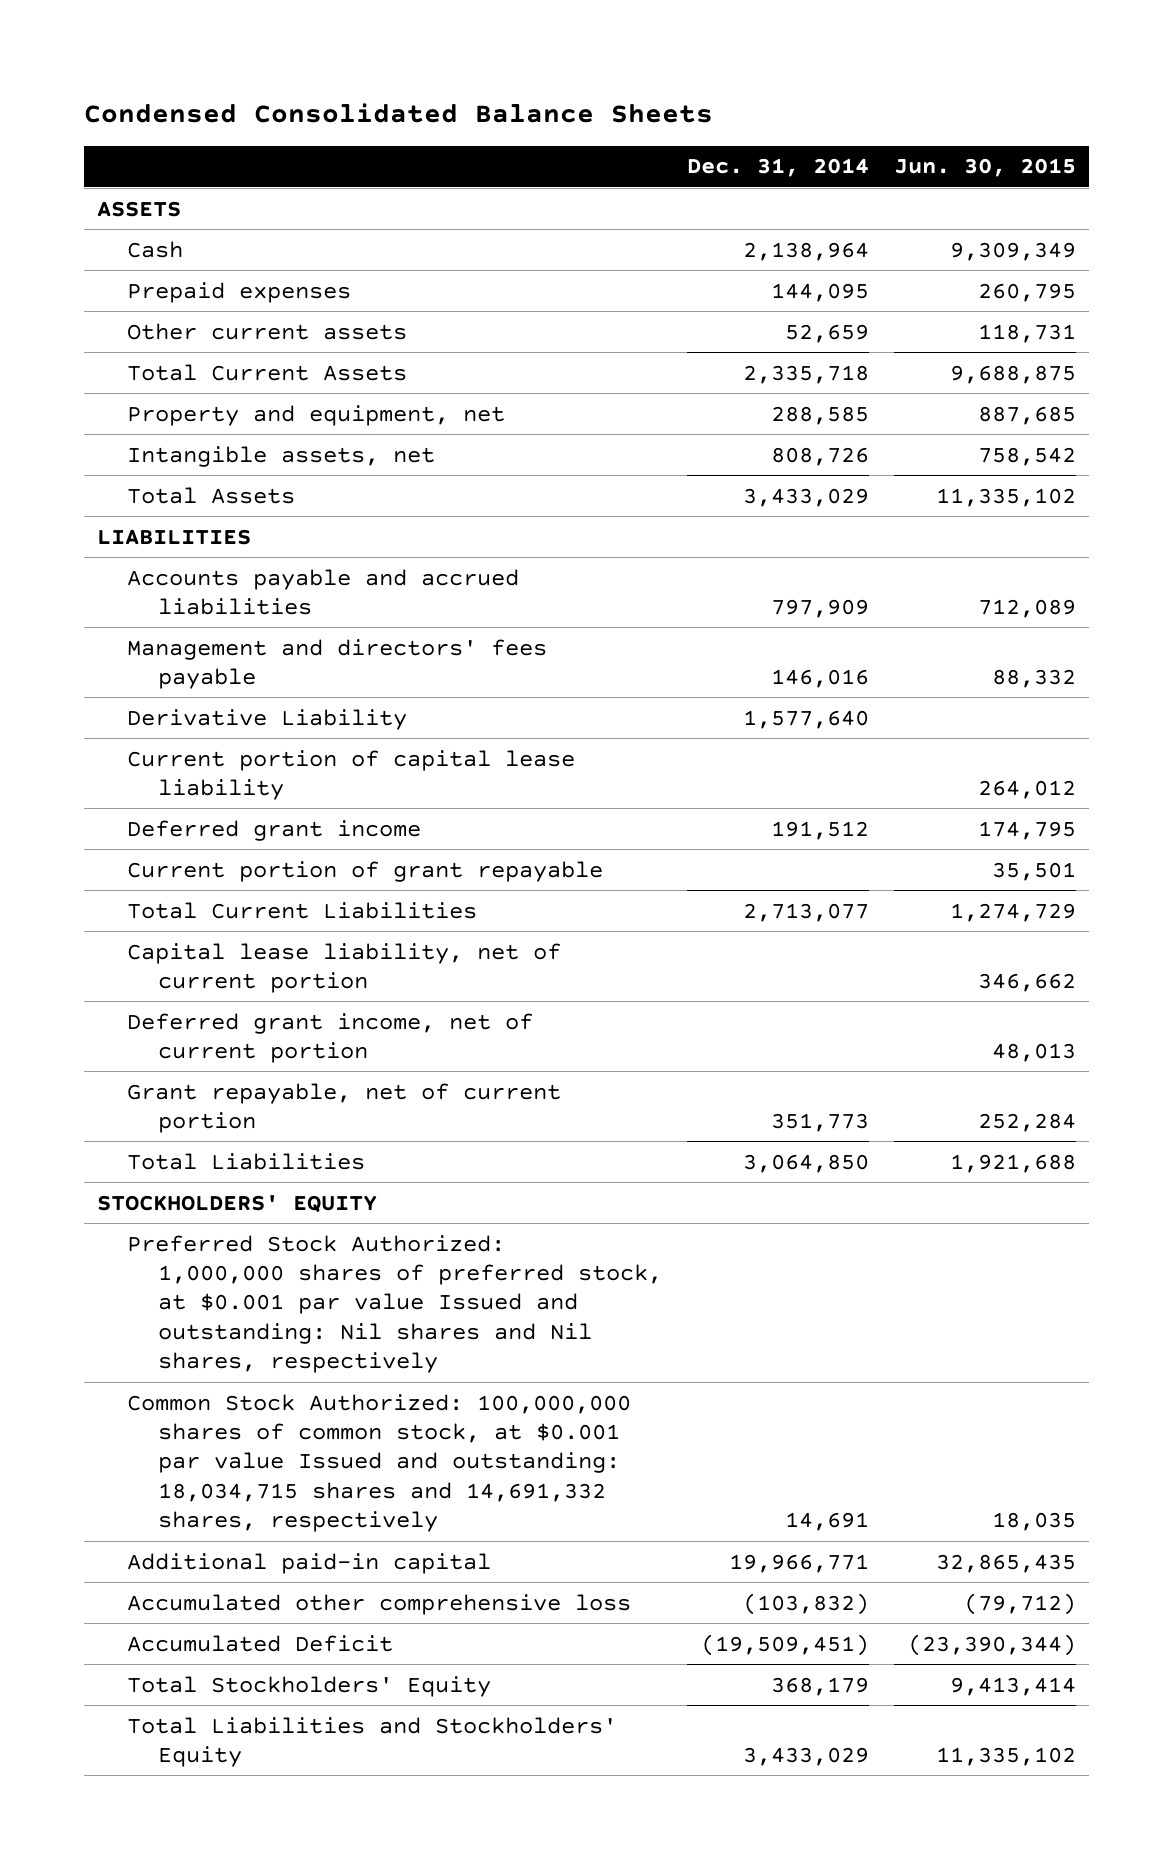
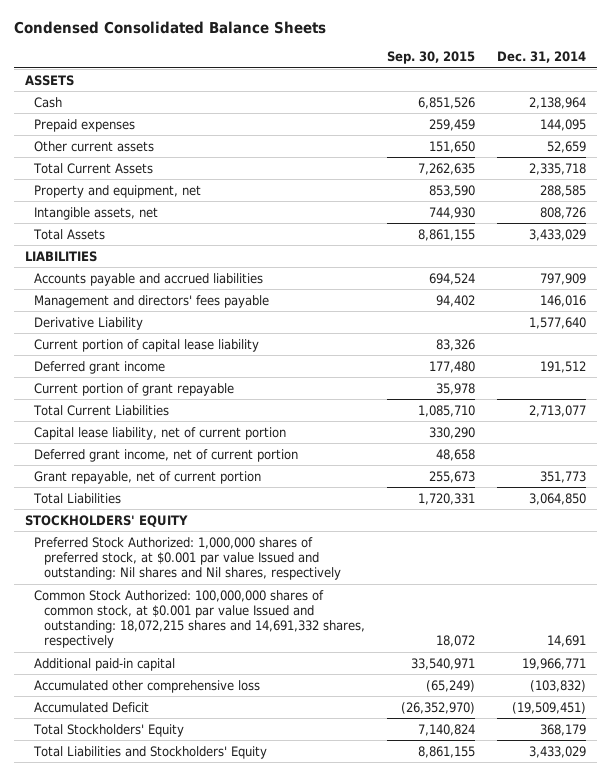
[894,158,1077,178] Jun. 30, 2015 -> none
none -> [386,51,475,65] Sep. 30, 2015
[127,1393,632,1533] Common Stock Authorized: 100,000,000 shares of common stock, at $0.001 par value Issued and outstanding: 18,034,715 shares and 14,691,332 shares, respectively -> [34,589,365,649] Common Stock Authorized: 100,000,000 shares of common stock, at $0.001 par value Issued and outstanding: 18,072,215 shares and 14,691,332 shares, respectively

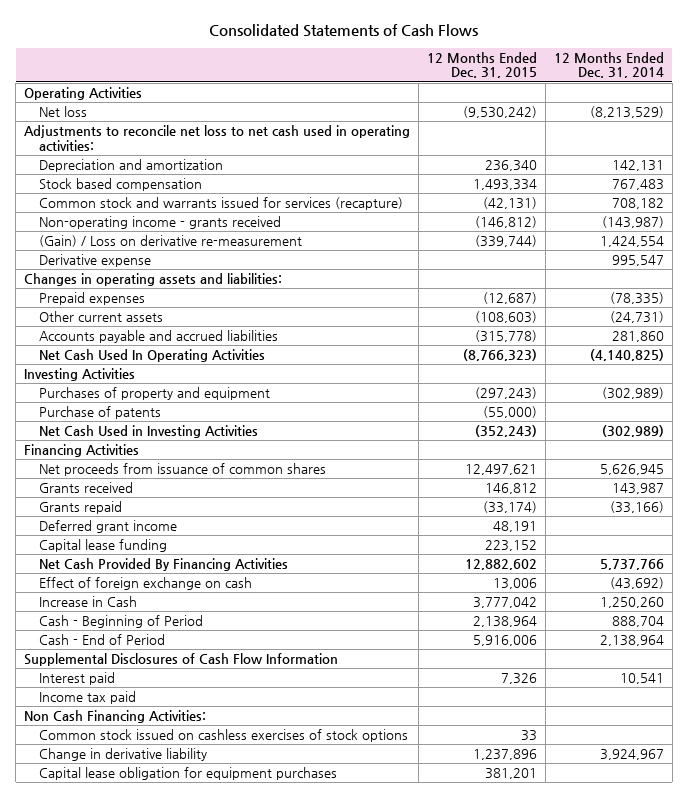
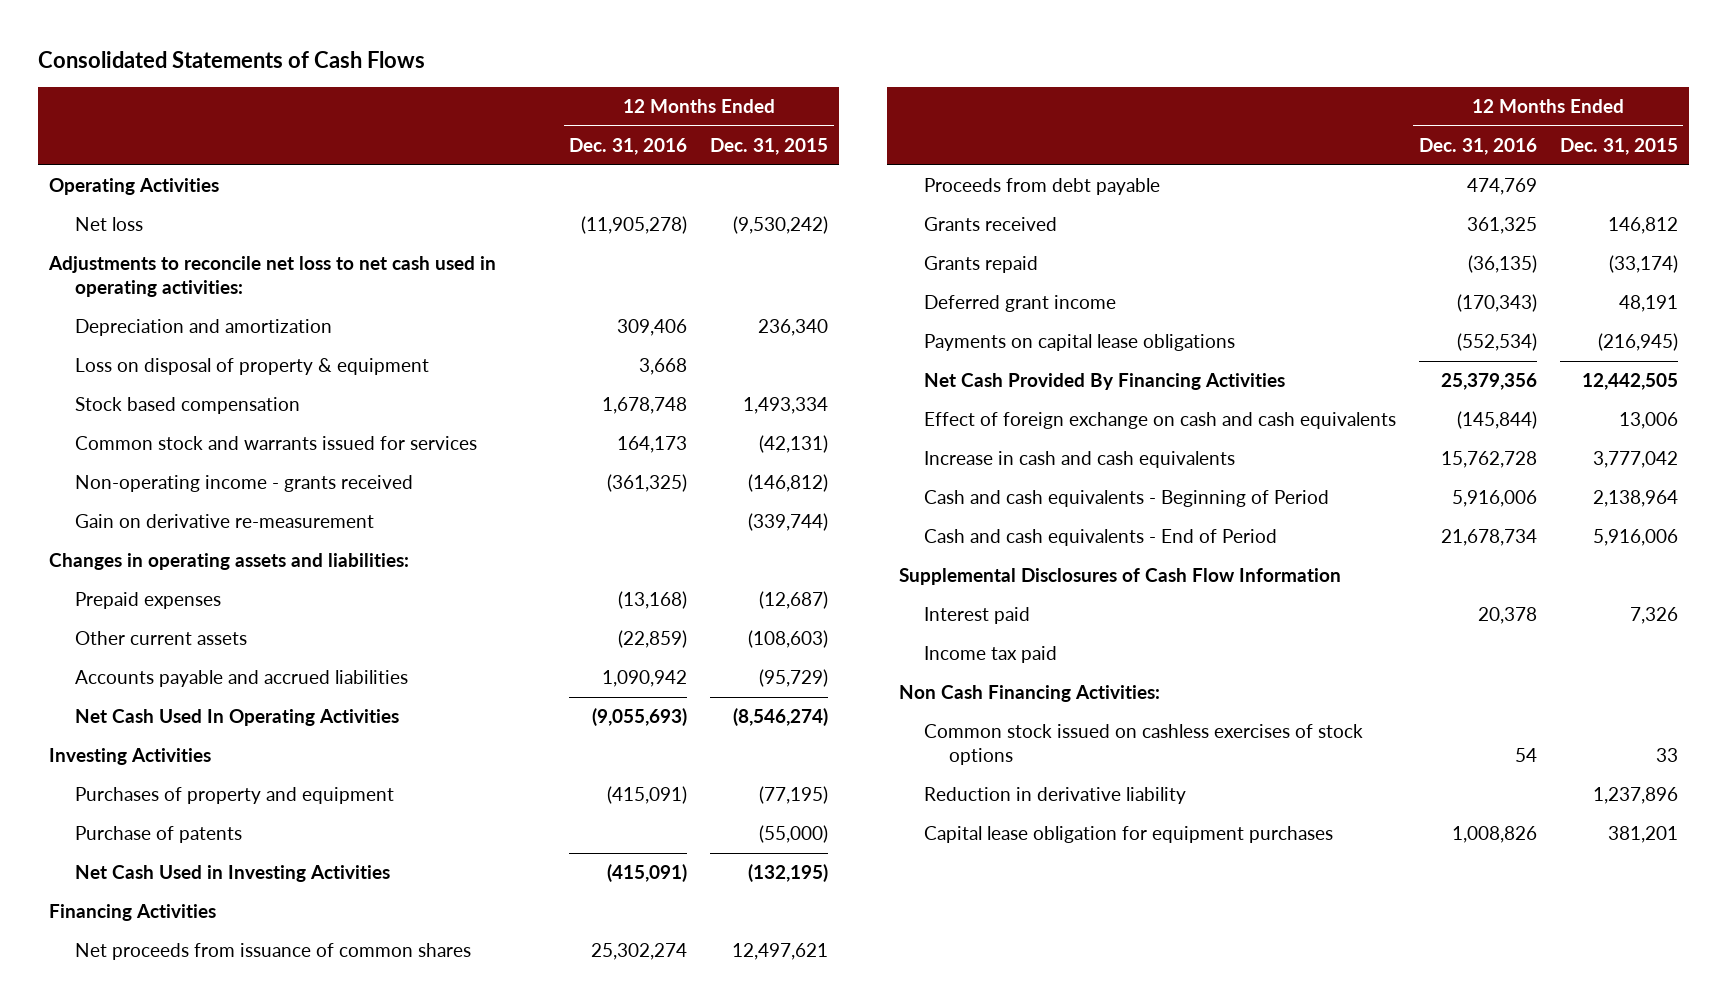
[553,51,664,79] 12 Months Ended Dec. 31, 2014 -> none
none -> [569,138,688,156] Dec. 31, 2016
none -> [74,358,429,376] Loss on disposal of property & equipment
[39,196,404,210] Common stock and warrants issued for services (recapture) -> [74,436,477,451] Common stock and warrants issued for services
[39,253,152,267] Derivative expense -> none
[39,234,303,247] (Gain) / Loss on derivative re-measurement -> [74,514,374,529] Gain on derivative re-measurement
[475,329,538,342] (315,778) -> [759,669,829,688] (95,729)
[463,348,538,361] (8,766,323) -> [733,708,829,727] (8,546,274)
[475,386,538,399] (297,243) -> [759,786,829,805] (77,195)
[475,424,538,437] (352,243) -> [748,864,829,883] (132,195)
none -> [924,178,1161,196] Proceeds from debt payable
[39,538,168,552] Capital lease funding -> [924,334,1236,352] Payments on capital lease obligations
[485,539,538,551] 223,152 -> [1597,333,1678,352] (216,945)
[465,558,538,570] 12,882,602 -> [1581,373,1678,391] 12,442,505
[39,576,253,590] Effect of foreign exchange on cash -> [924,412,1397,430] Effect of foreign exchange on cash and cash equivalents
[39,595,138,607] Increase in Cash -> [924,451,1236,469] Increase in cash and cash equivalents
[39,614,204,628] Cash - Beginning of Period -> [924,490,1330,508] Cash and cash equivalents - Beginning of Period
[39,633,166,645] Cash - End of Period -> [924,529,1278,547] Cash and cash equivalents - End of Period
[39,747,208,761] Change in derivative liability -> [924,787,1187,805] Reduction in derivative liability

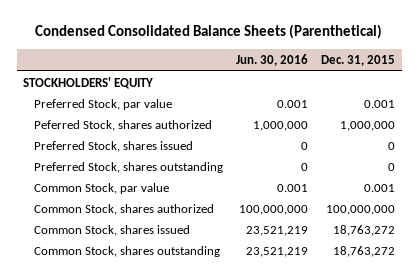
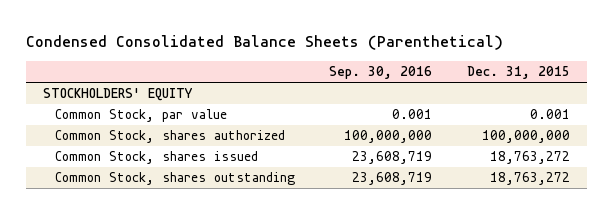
[236,54,309,67] Jun. 30, 2016 -> none
none -> [329,66,433,80] Sep. 30, 2016
[34,98,173,110] Preferred Stock, par value -> none
[34,119,213,131] Peferred Stock, shares authorized -> none
[34,140,194,152] Preferred Stock, shares issued -> none
[34,161,224,173] Preferred Stock, shares outstanding -> none

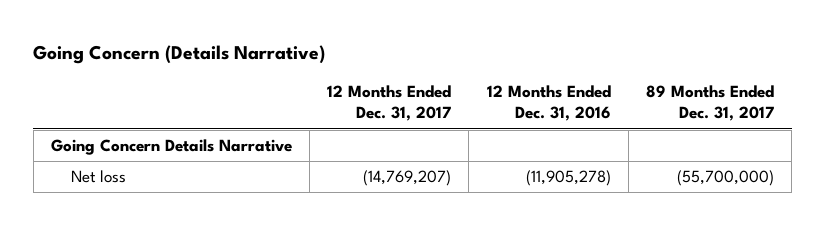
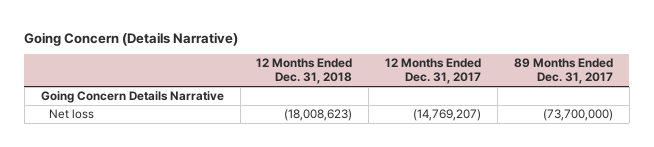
[486,85,611,122] 12 Months Ended Dec. 31, 2016 -> none
none -> [256,58,353,85] 12 Months Ended Dec. 31, 2018
[677,170,775,187] (55,700,000) -> [542,109,613,122] (73,700,000)

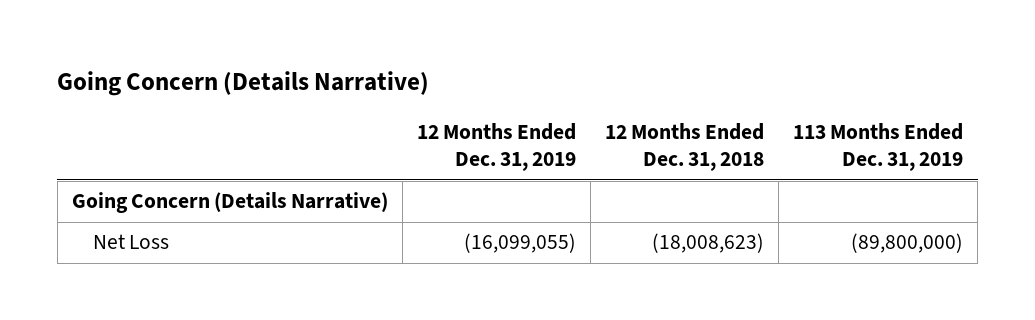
[385,58,482,85] 12 Months Ended Dec. 31, 2017 -> none
[513,58,613,85] 89 Months Ended Dec. 31, 2017 -> none
none -> [416,123,576,172] 12 Months Ended Dec. 31, 2019
none -> [793,123,964,172] 113 Months Ended Dec. 31, 2019
[40,91,224,104] Going Concern Details Narrative -> [71,192,388,214] Going Concern (Details Narrative)
[49,109,95,120] Net loss -> [92,234,169,250] Net Loss

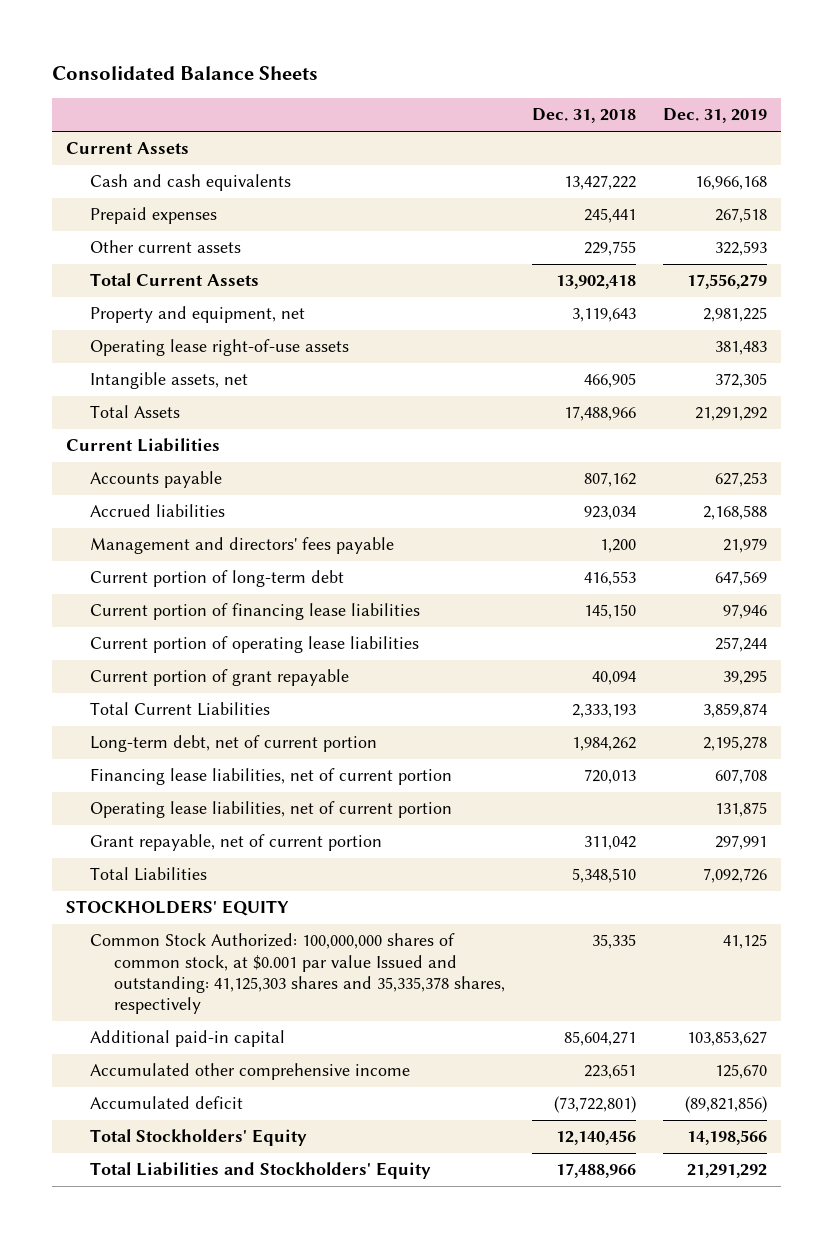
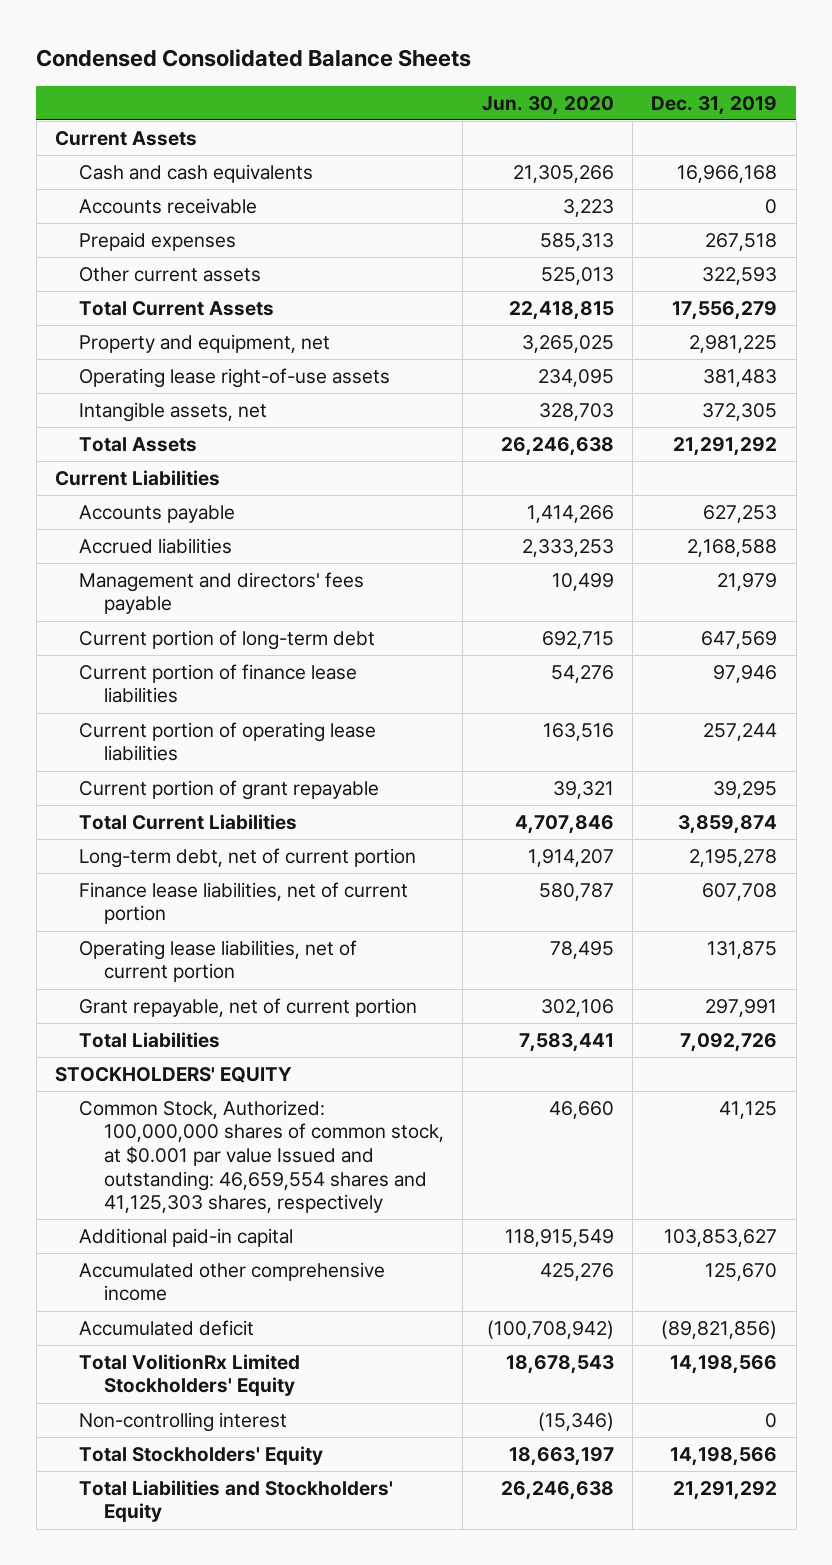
[52,66,319,81] Consolidated Balance Sheets -> [36,49,472,68] Condensed Consolidated Balance Sheets
[532,108,637,124] Dec. 31, 2018 -> none
none -> [481,95,614,115] Jun. 30, 2020
none -> [79,197,258,214] Accounts receivable
[89,603,420,621] Current portion of financing lease liabilities -> [79,663,358,704] Current portion of finance lease liabilities
[89,768,452,786] Financing lease liabilities, net of current portion -> [79,881,409,925] Finance lease liabilities, net of current portion
[89,933,506,1015] Common Stock Authorized: 100,000,000 shares of common stock, at $0.001 par value Issued and outstanding: 41,125,303 shares and 35,335,378 shares, respectively -> [79,1099,444,1214] Common Stock, Authorized: 100,000,000 shares of common stock, at $0.001 par value Issued and outstanding: 46,659,554 shares and 41,125,303 shares, respectively
none -> [79,1353,301,1397] Total VolitionRx Limited Stockholders' Equity
none -> [79,1411,288,1432] Non-controlling interest

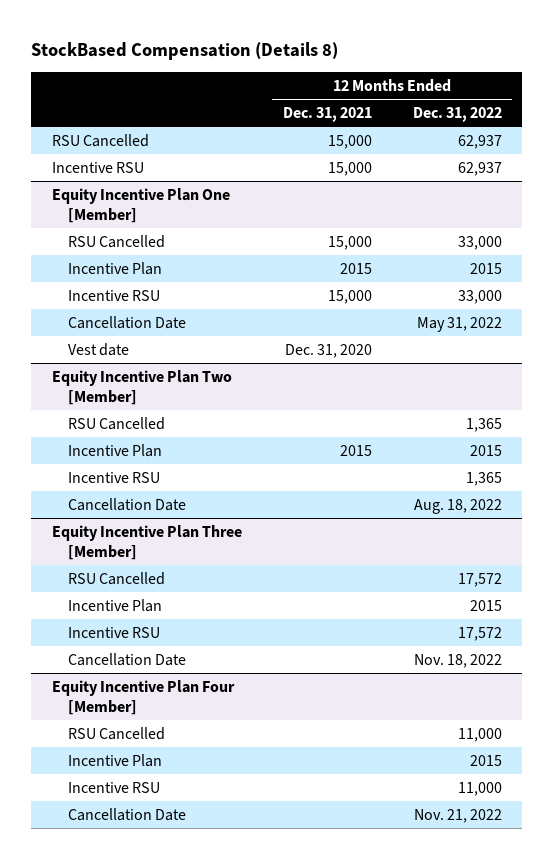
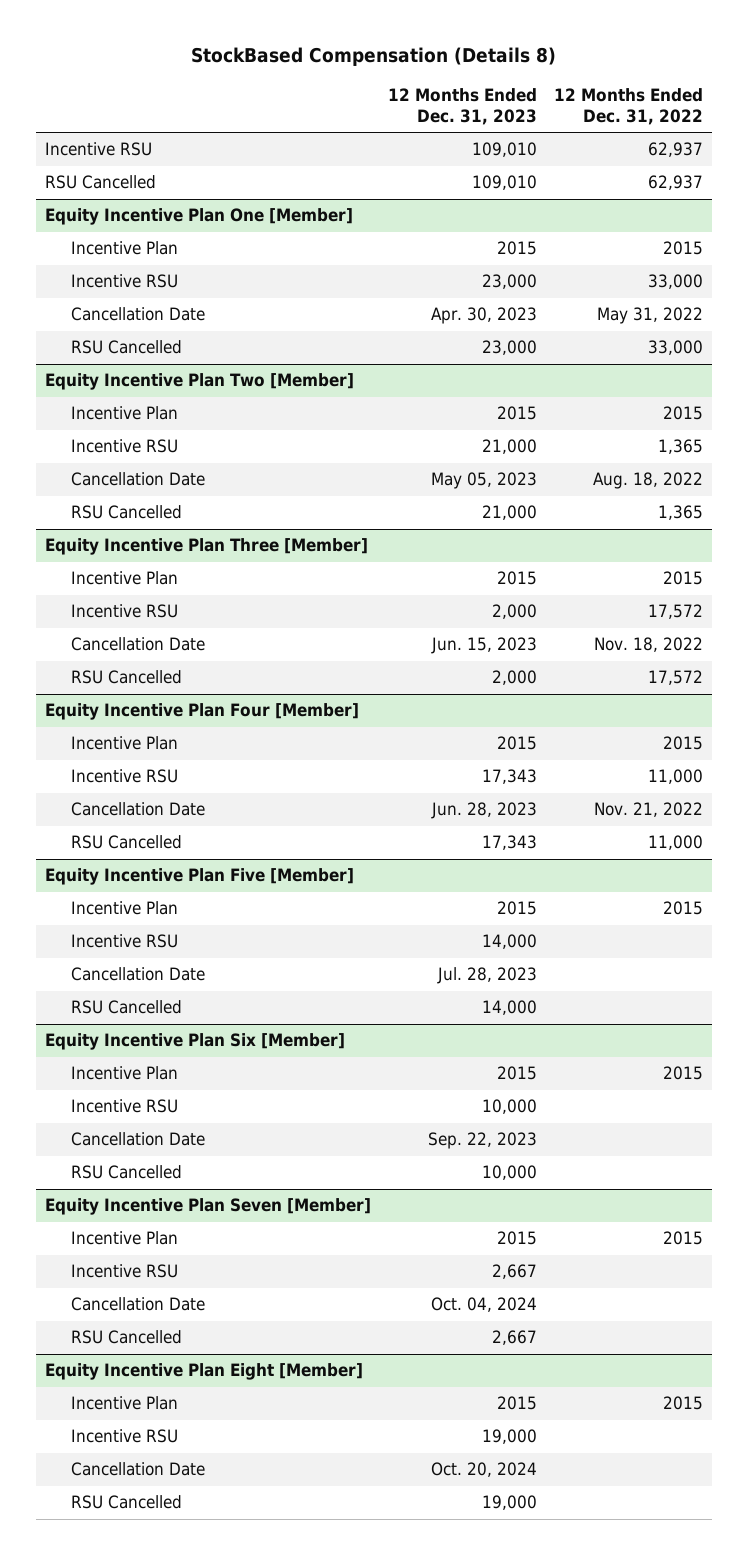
[282,107,372,123] Dec. 31, 2021 -> none
none -> [388,88,538,125] 12 Months Ended Dec. 31, 2023
[51,133,149,147] RSU Cancelled -> [45,175,157,190] RSU Cancelled
[67,342,129,356] Vest date -> none
[67,234,165,248] RSU Cancelled -> [70,340,182,355] RSU Cancelled
[67,416,165,430] RSU Cancelled -> [70,505,182,520] RSU Cancelled
[67,571,165,585] RSU Cancelled -> [70,670,182,685] RSU Cancelled
[67,726,165,740] RSU Cancelled -> [70,835,182,850] RSU Cancelled
none -> [45,868,355,886] Equity Incentive Plan Five [Member]
none -> [70,901,178,916] Incentive Plan
none -> [70,934,178,949] Incentive RSU
none -> [70,967,205,982] Cancellation Date
none -> [70,1000,182,1015] RSU Cancelled
none -> [45,1033,346,1051] Equity Incentive Plan Six [Member]
none -> [70,1066,178,1081] Incentive Plan
none -> [70,1099,178,1114] Incentive RSU
none -> [70,1132,205,1147] Cancellation Date
none -> [70,1165,182,1180] RSU Cancelled
none -> [45,1198,372,1216] Equity Incentive Plan Seven [Member]
none -> [70,1231,178,1246] Incentive Plan
none -> [70,1264,178,1279] Incentive RSU
none -> [70,1297,205,1312] Cancellation Date
none -> [70,1330,182,1345] RSU Cancelled
none -> [45,1363,364,1381] Equity Incentive Plan Eight [Member]
none -> [70,1396,178,1411] Incentive Plan
none -> [70,1429,178,1444] Incentive RSU
none -> [70,1462,205,1477] Cancellation Date
none -> [70,1495,182,1510] RSU Cancelled

